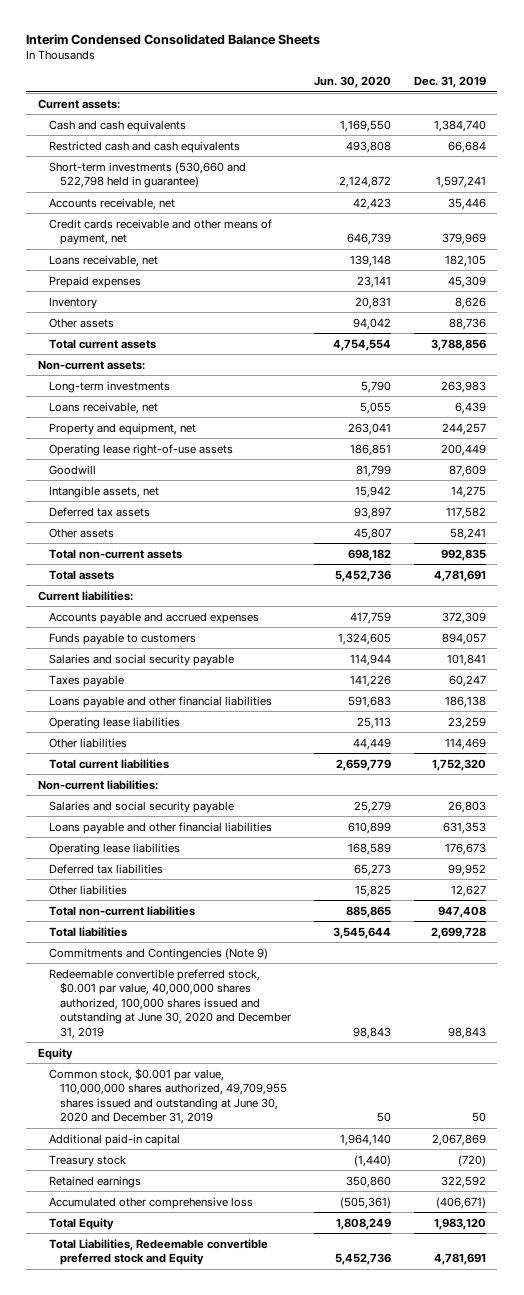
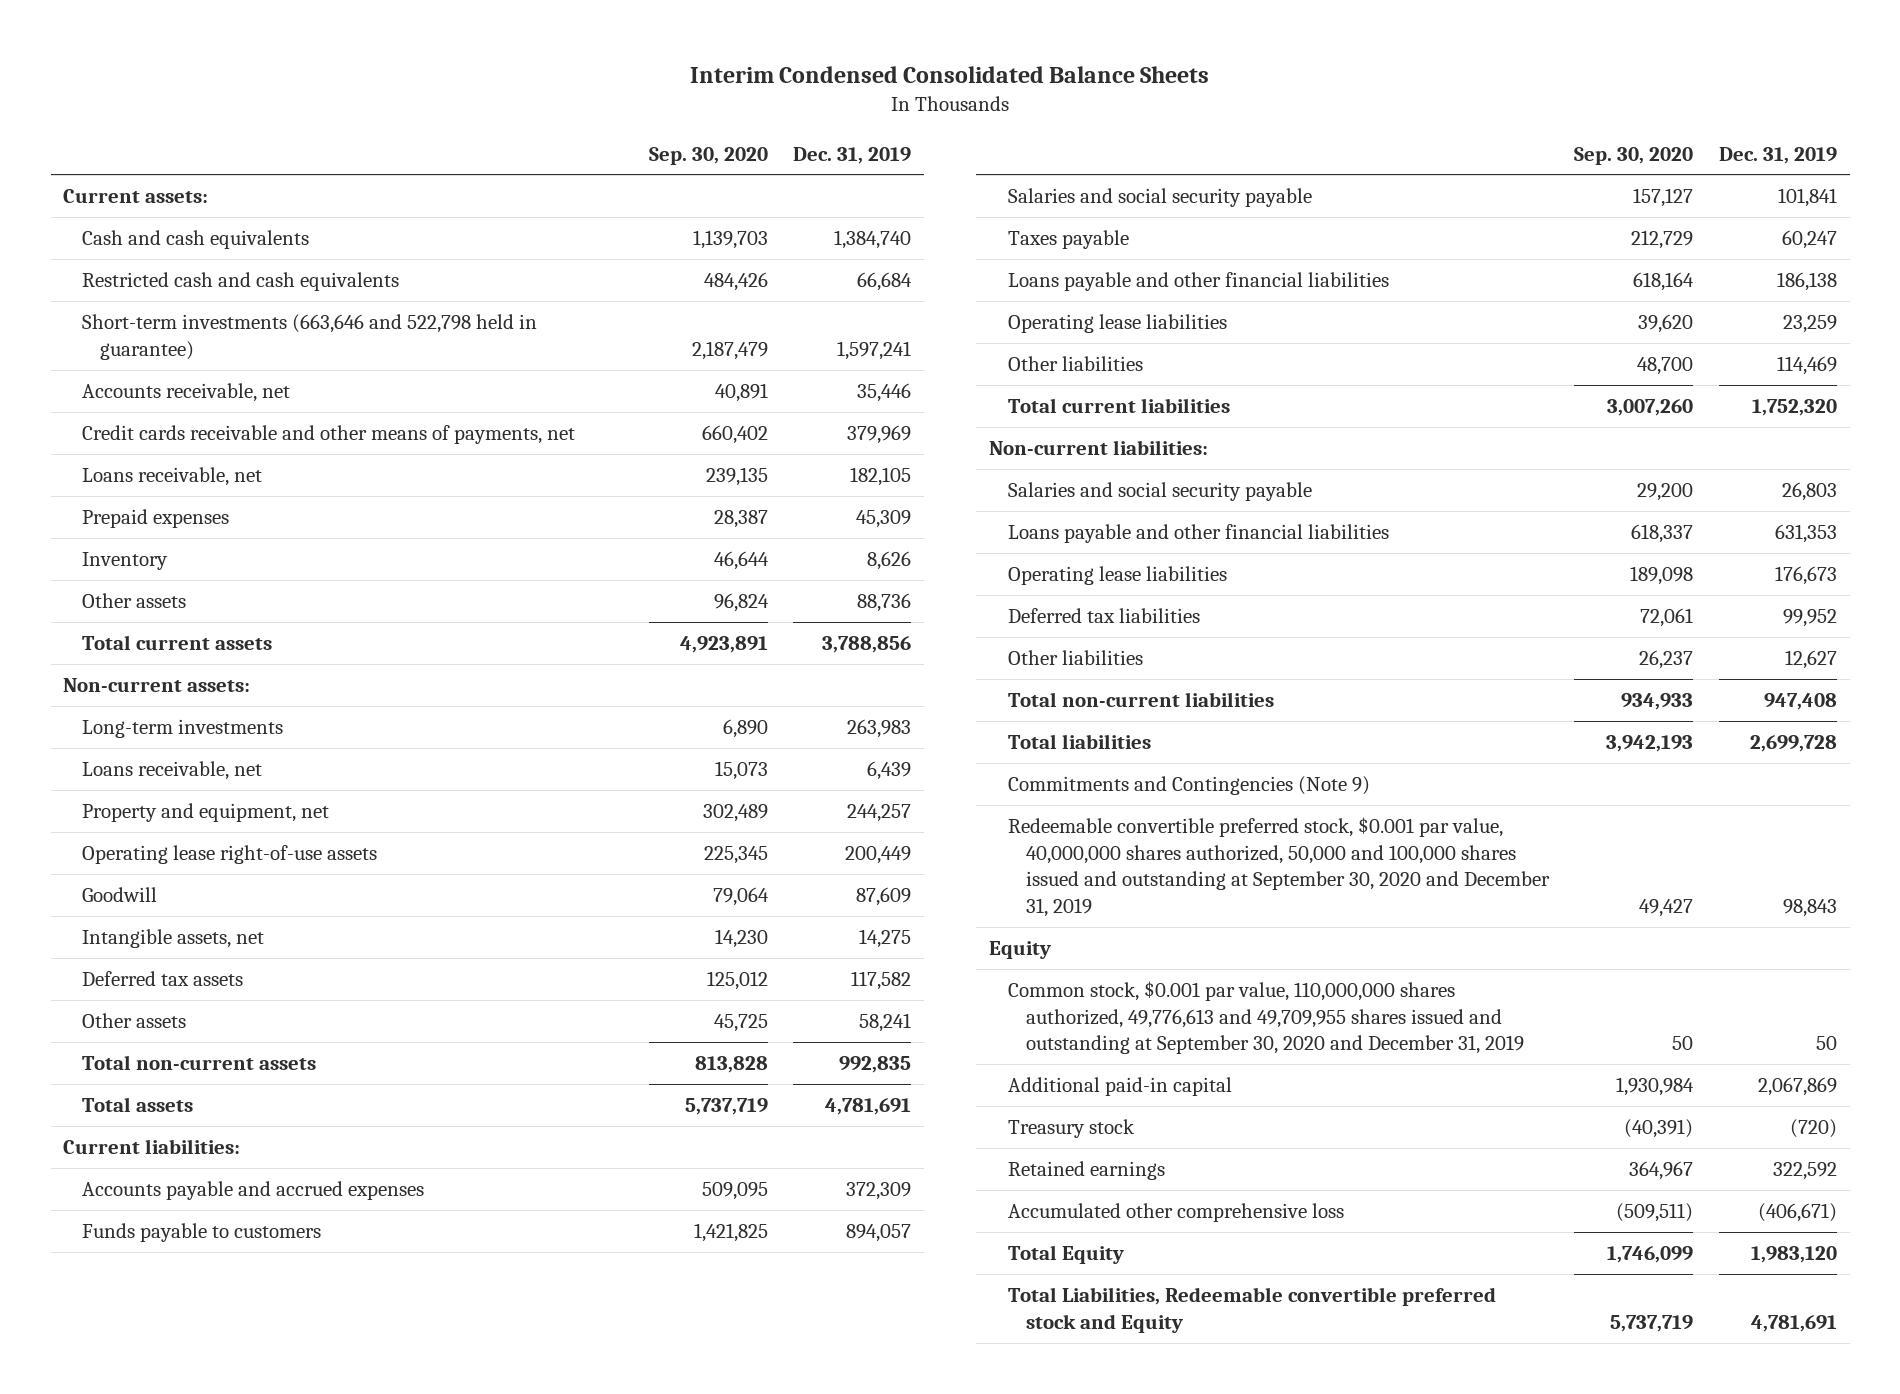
[314,76,392,89] Jun. 30, 2020 -> none
none -> [648,146,768,165] Sep. 30, 2020
[48,161,246,189] Short-term investments (530,660 and 522,798 held in guarantee) -> [81,314,537,360] Short-term investments (663,646 and 522,798 held in guarantee)
[48,218,272,246] Credit cards receivable and other means of payment, net -> [81,425,575,445] Credit cards receivable and other means of payments, net
[48,968,292,1039] Redeemable convertible preferred stock, $0.001 par value, 40,000,000 shares authorized, 100,000 shares issued and outstanding at June 30, 2020 and December 31, 2019 -> [1007,817,1550,918] Redeemable convertible preferred stock, $0.001 par value, 40,000,000 shares authorized, 50,000 and 100,000 shares issued and outstanding at September 30, 2020 and December 31, 2019
[48,1067,288,1125] Common stock, $0.001 par value, 110,000,000 shares authorized, 49,709,955 shares issued and outstanding at June 30, 2020 and December 31, 2019 -> [1007,981,1524,1055] Common stock, $0.001 par value, 110,000,000 shares authorized, 49,776,613 and 49,709,955 shares issued and outstanding at September 30, 2020 and December 31, 2019

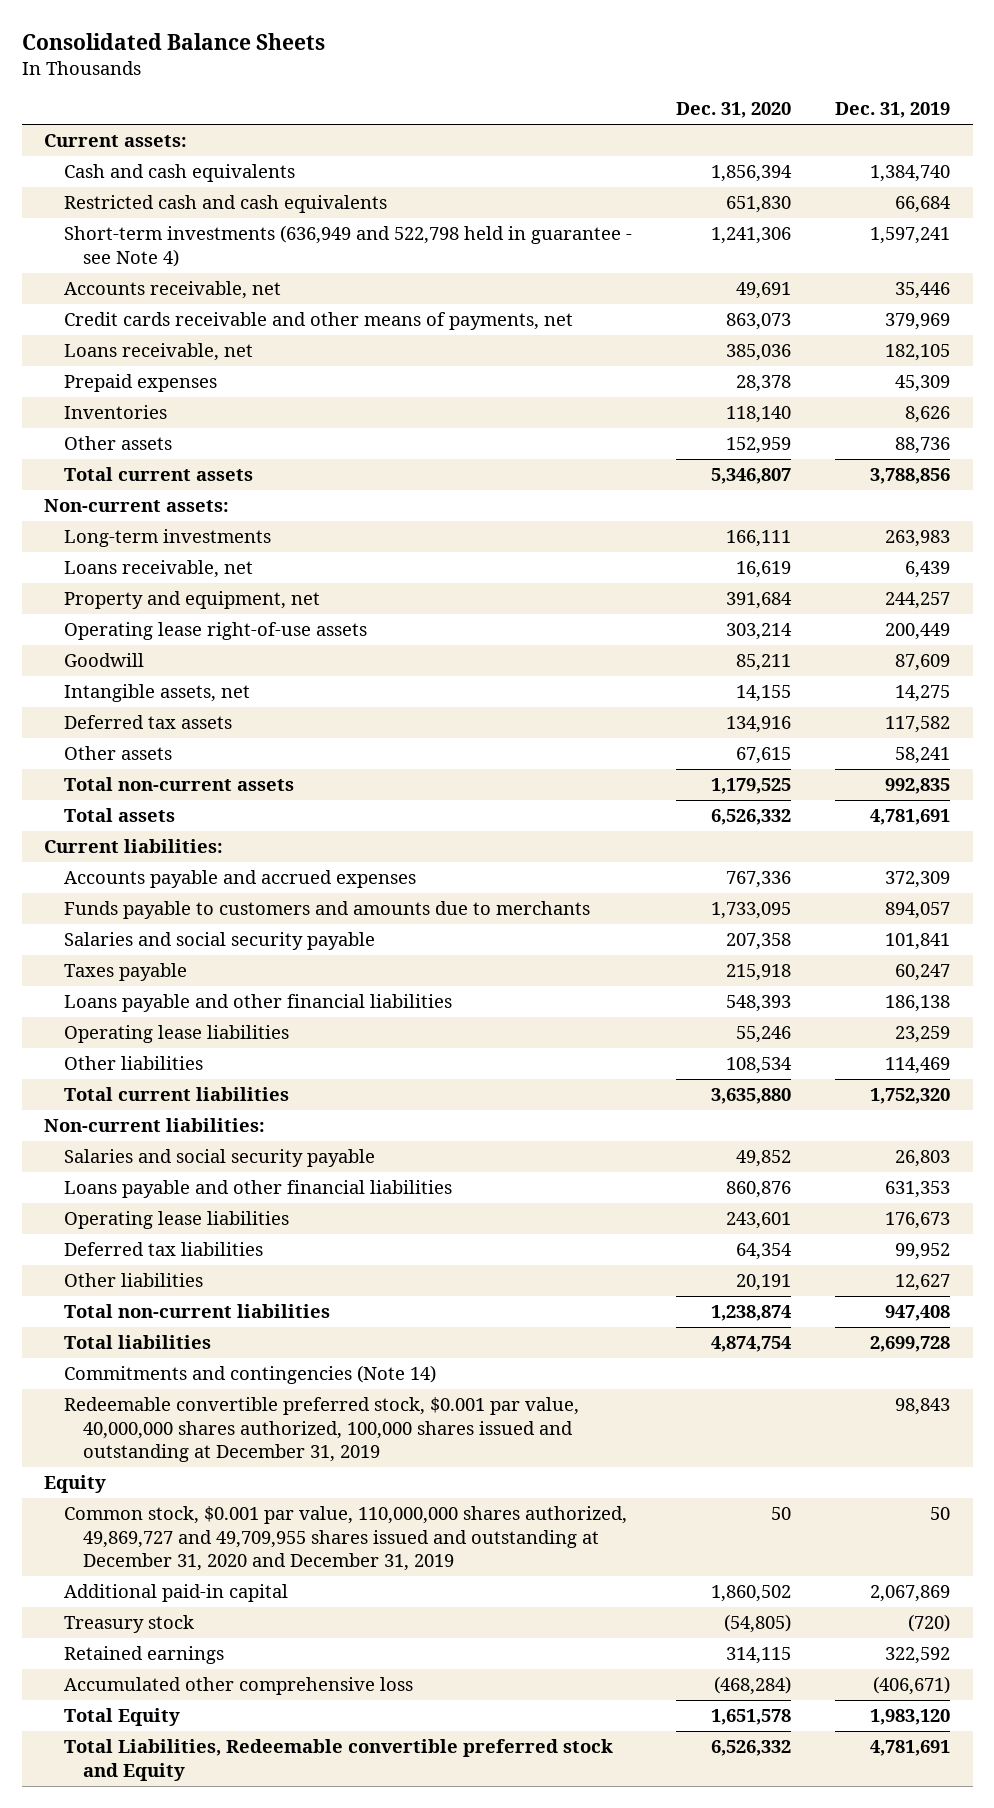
[690,66,1210,84] Interim Condensed Consolidated Balance Sheets -> [21,33,325,51] Consolidated Balance Sheets
[648,146,768,165] Sep. 30, 2020 -> none
none -> [676,102,792,119] Dec. 31, 2020
[81,314,537,360] Short-term investments (663,646 and 522,798 held in guarantee) -> [63,225,632,267] Short-term investments (636,949 and 522,798 held in guarantee - see Note 4)
[81,552,168,571] Inventory -> [63,405,167,420] Inventories
[81,1223,321,1243] Funds payable to customers -> [63,901,590,920] Funds payable to customers and amounts due to merchants
[1007,776,1370,796] Commitments and Contingencies (Note 9) -> [63,1365,436,1385] Commitments and contingencies (Note 14)
[1007,817,1550,918] Redeemable convertible preferred stock, $0.001 par value, 40,000,000 shares authorized, 50,000 and 100,000 shares issued and outstanding at September 30, 2020 and December 31, 2019 -> [63,1397,579,1463] Redeemable convertible preferred stock, $0.001 par value, 40,000,000 shares authorized, 100,000 shares issued and outstanding at December 31, 2019
[1007,981,1524,1055] Common stock, $0.001 par value, 110,000,000 shares authorized, 49,776,613 and 49,709,955 shares issued and outstanding at September 30, 2020 and December 31, 2019 -> [63,1506,627,1572] Common stock, $0.001 par value, 110,000,000 shares authorized, 49,869,727 and 49,709,955 shares issued and outstanding at December 31, 2020 and December 31, 2019

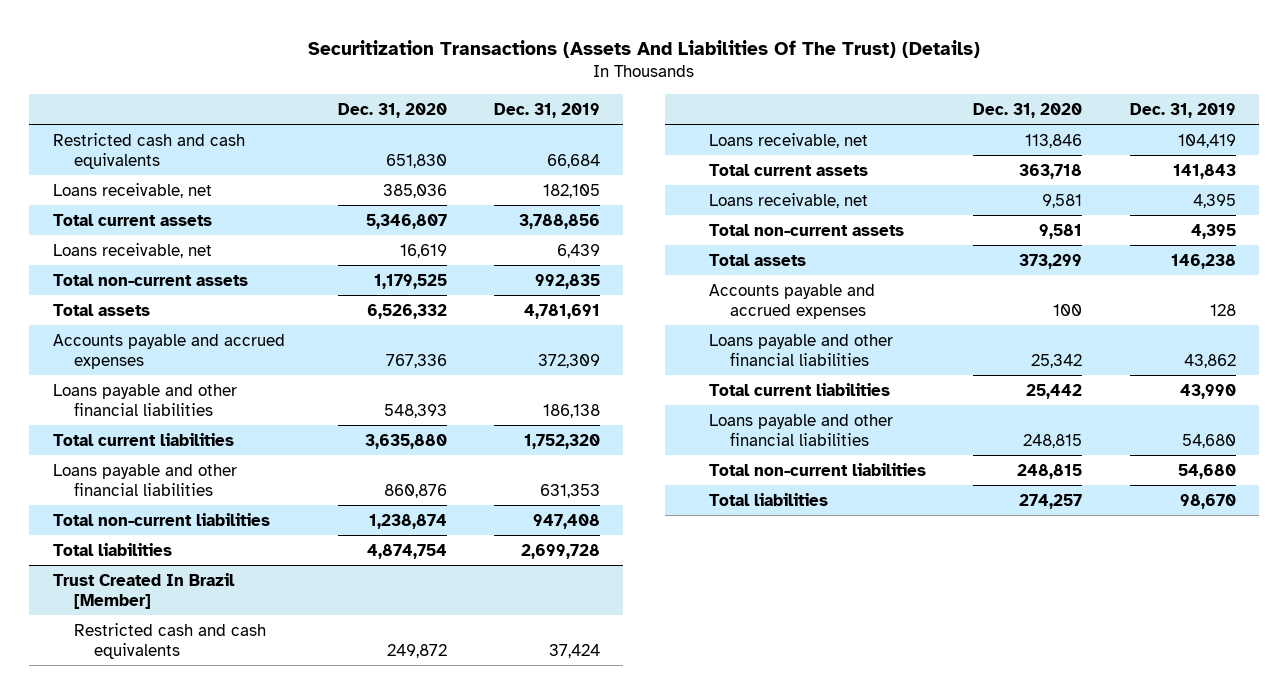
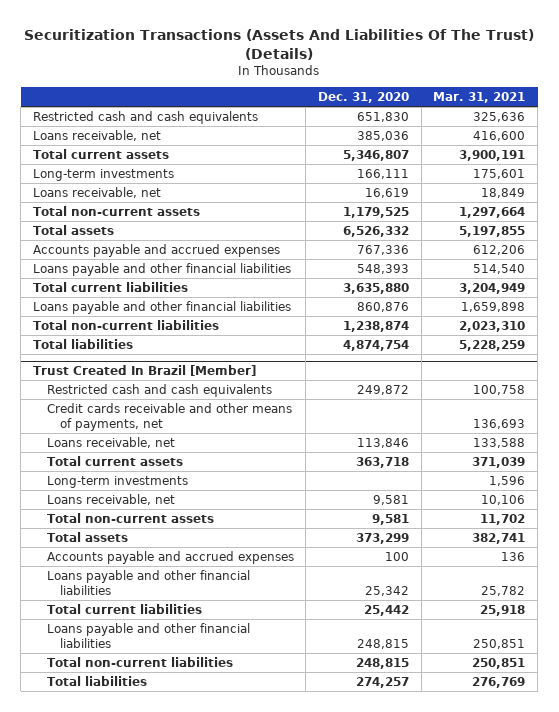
[493,102,600,118] Dec. 31, 2019 -> none
none -> [433,92,526,104] Mar. 31, 2021
none -> [33,168,175,181] Long-term investments
none -> [46,402,292,432] Credit cards receivable and other means of payments, net
none -> [46,475,188,488] Long-term investments

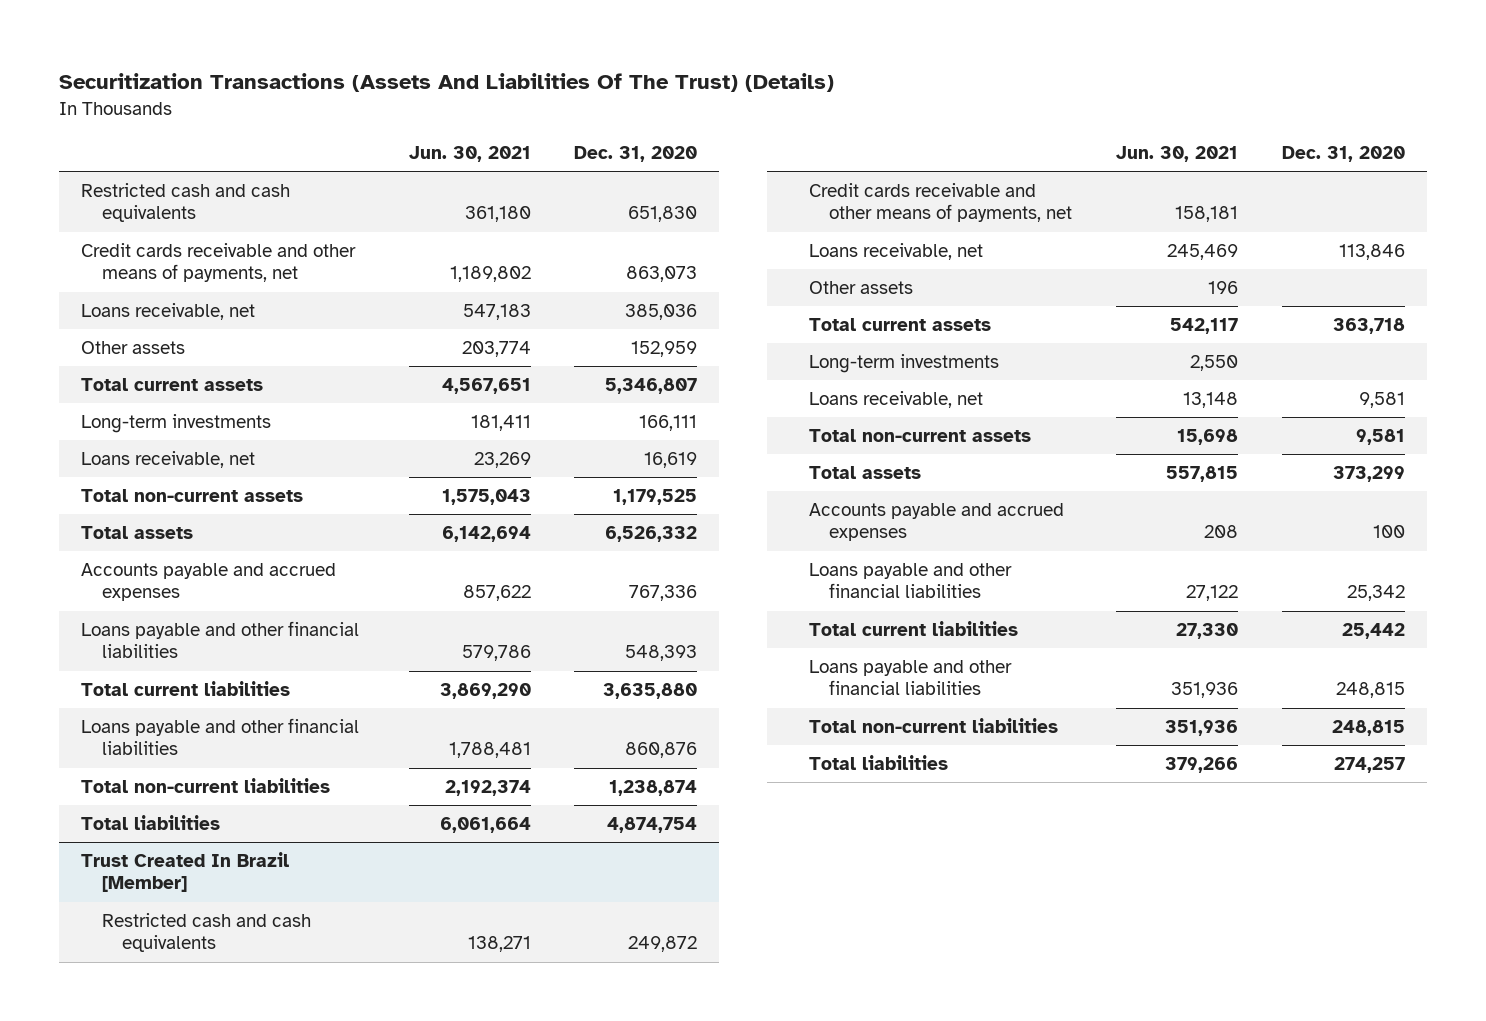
[433,92,526,104] Mar. 31, 2021 -> none
none -> [408,145,531,162] Jun. 30, 2021
none -> [81,243,357,283] Credit cards receivable and other means of payments, net
none -> [81,341,186,355] Other assets
none -> [809,281,914,295] Other assets

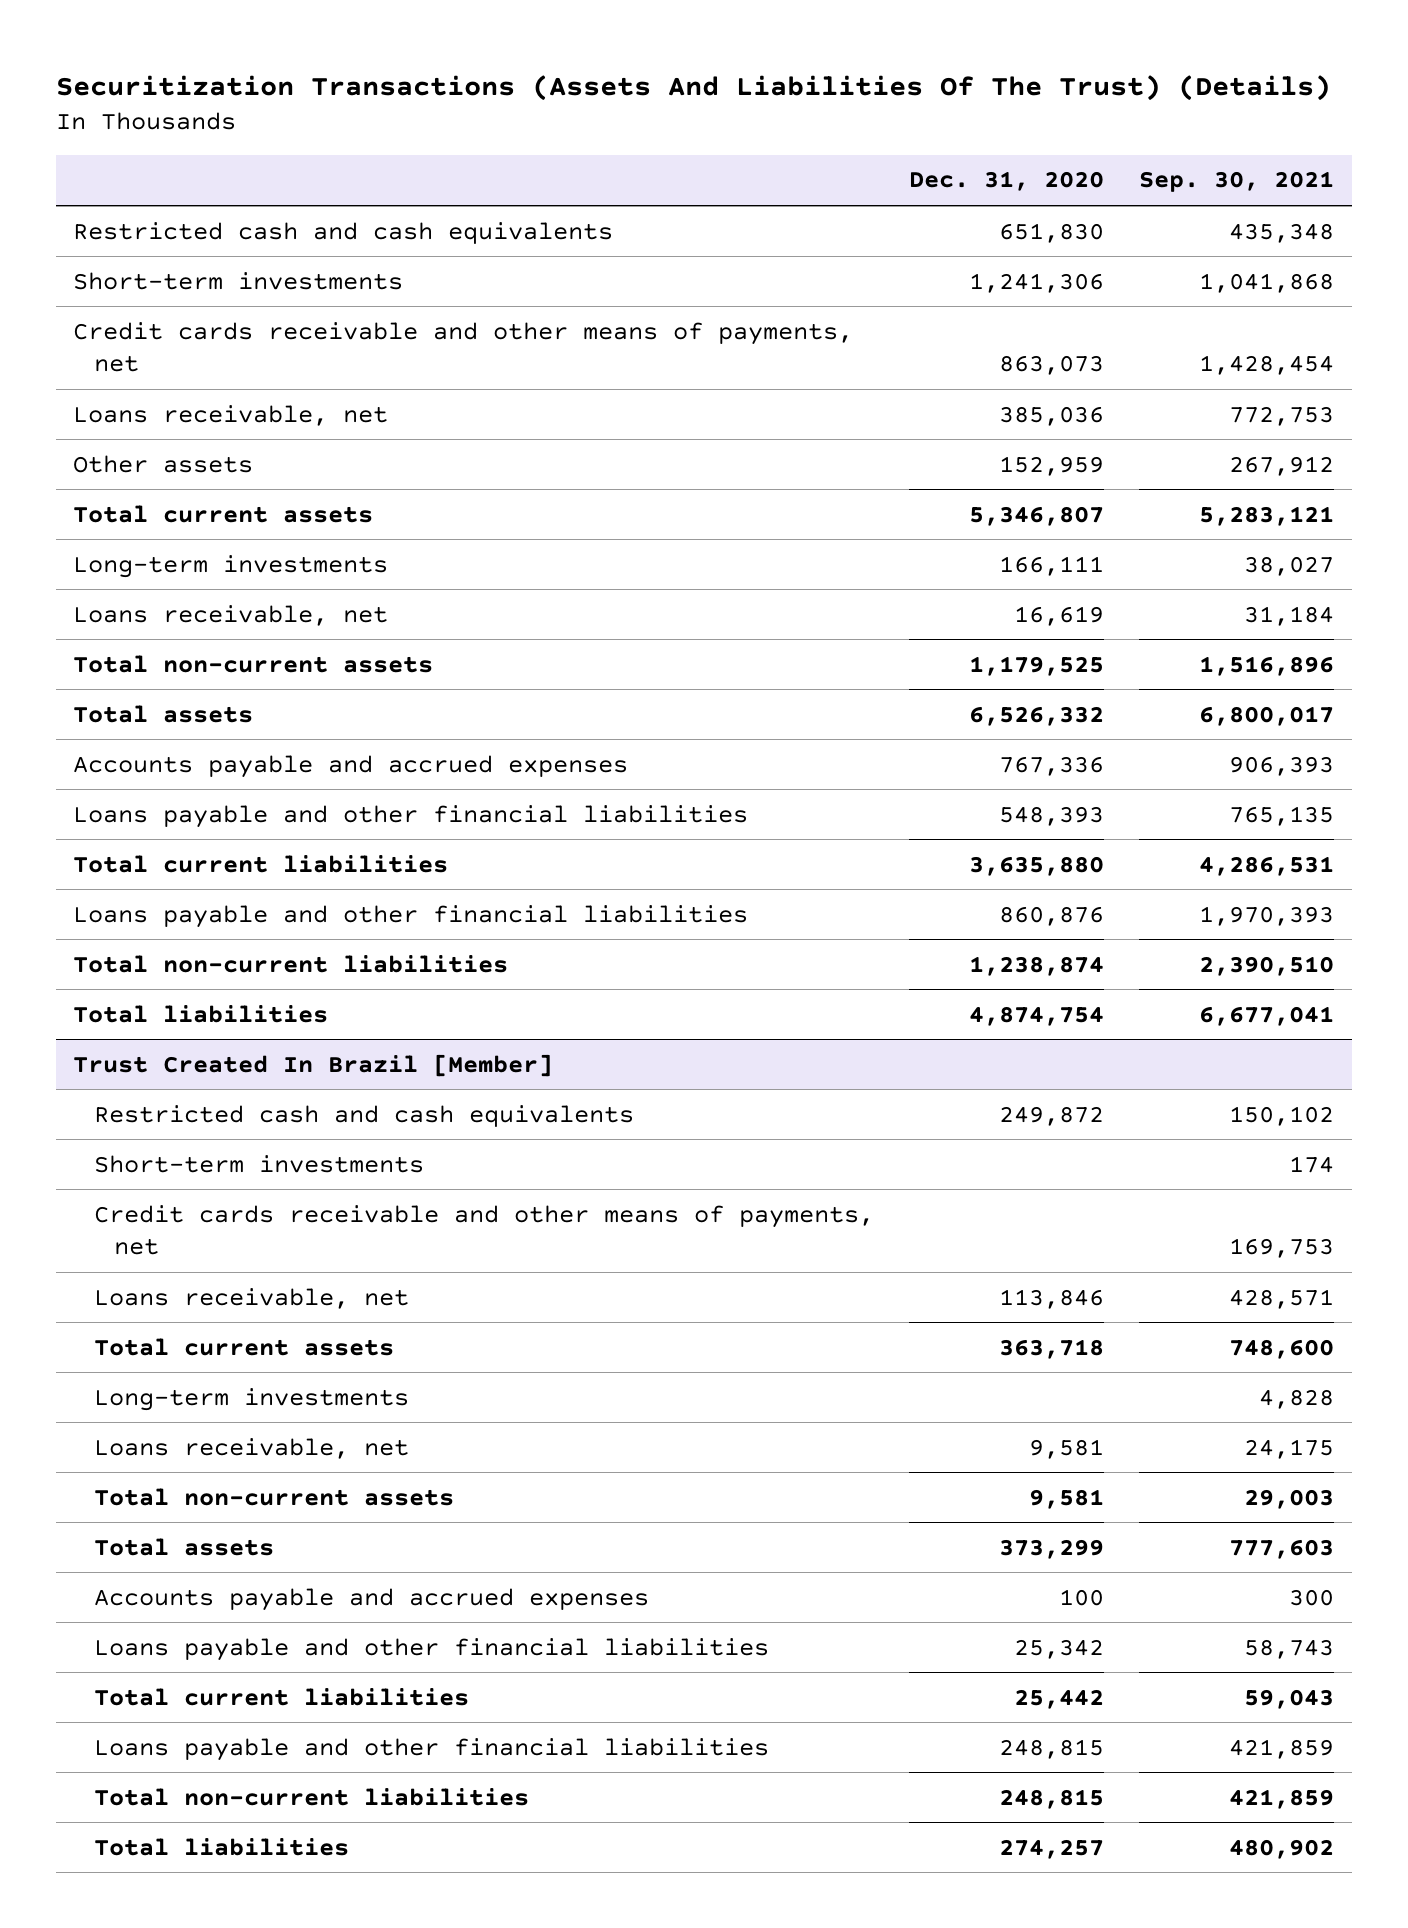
[408,145,531,162] Jun. 30, 2021 -> none
none -> [1139,171,1335,193] Sep. 30, 2021
none -> [73,271,404,290] Short-term investments
none -> [93,1154,424,1173] Short-term investments
[809,281,914,295] Other assets -> none

